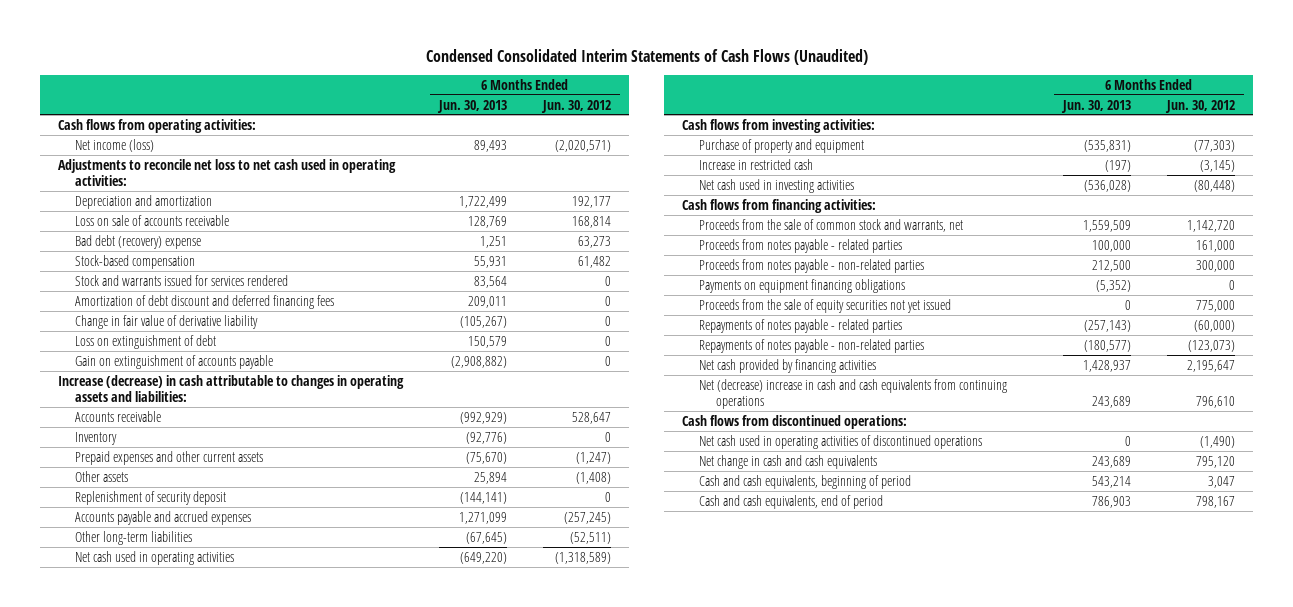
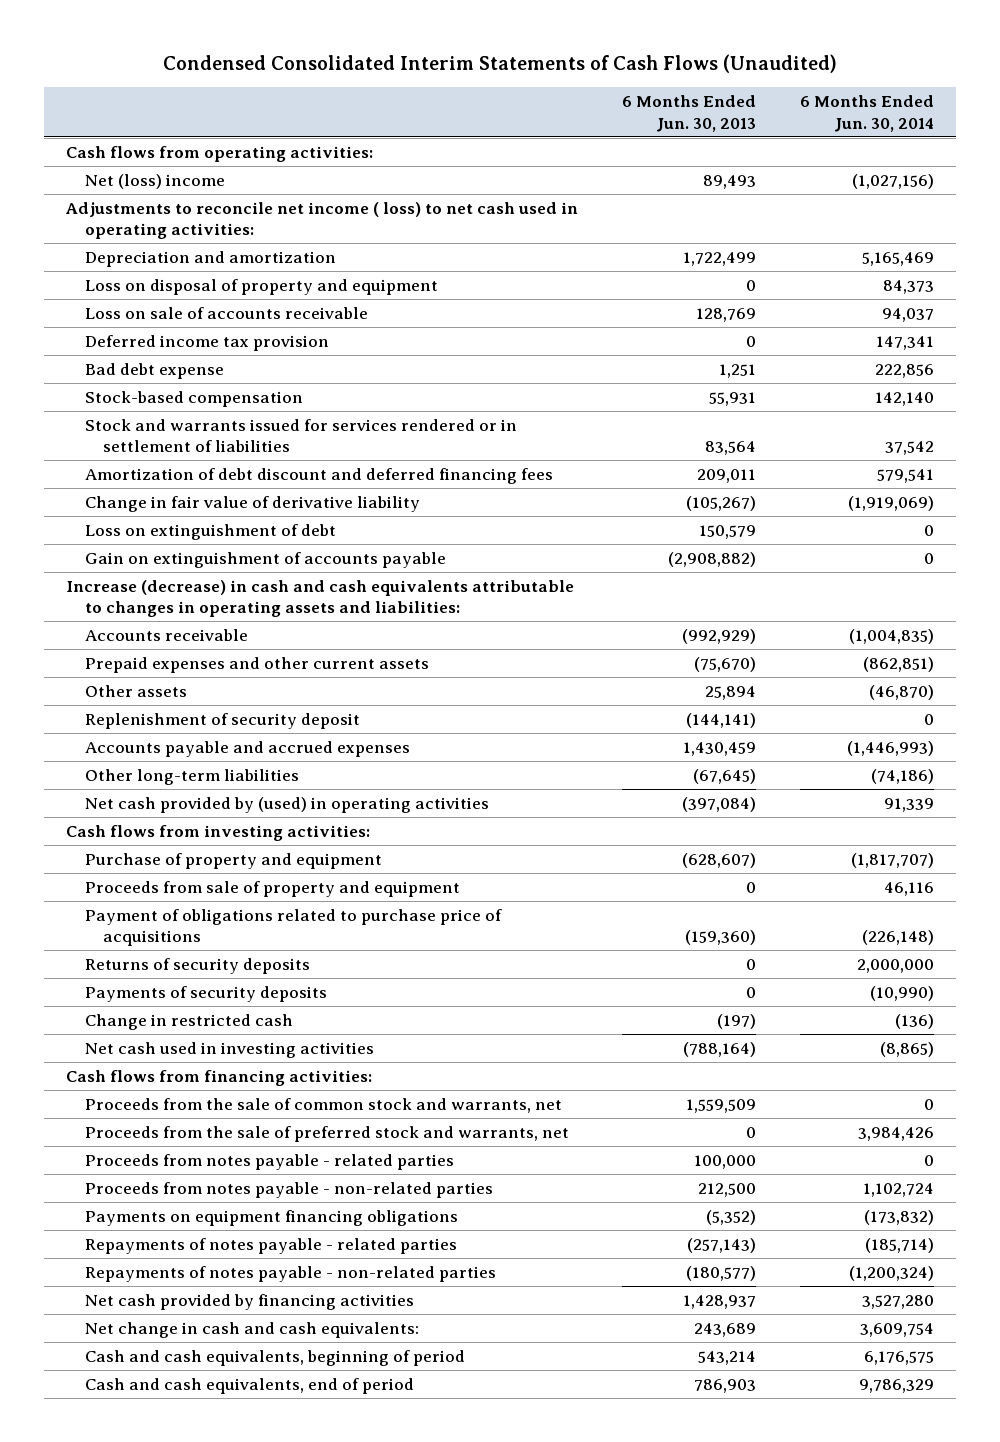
[541,99,612,113] Jun. 30, 2012 -> none
none -> [800,95,935,132] 6 Months Ended Jun. 30, 2014
[75,138,155,152] Net income (loss) -> [84,173,225,189] Net (loss) income
[58,158,397,186] Adjustments to reconcile net loss to net cash used in operating activities: -> [64,201,578,240] Adjustments to reconcile net income ( loss) to net cash used in operating activities:
none -> [84,278,438,295] Loss on disposal of property and equipment
none -> [84,334,329,351] Deferred income tax provision
[75,234,202,249] Bad debt (recovery) expense -> [84,362,224,379] Bad debt expense
[75,274,289,286] Stock and warrants issued for services rendered -> [84,418,517,453] Stock and warrants issued for services rendered or in settlement of liabilities
[58,374,405,402] Increase (decrease) in cash attributable to changes in operating assets and liabilities: -> [65,579,574,618] Increase (decrease) in cash and cash equivalents attributable to changes in operating assets and liabilities:
[75,431,118,445] Inventory -> none
[459,511,508,524] 1,271,099 -> [683,741,757,756] 1,430,459
[75,550,235,565] Net cash used in operating activities -> [84,796,489,813] Net cash provided by (used) in operating activities
[460,551,508,564] (649,220) -> [682,796,757,812] (397,084)
[1083,139,1131,152] (535,831) -> [682,852,757,868] (628,607)
none -> [84,880,460,897] Proceeds from sale of property and equipment
none -> [84,908,502,947] Payment of obligations related to purchase price of acquisitions
none -> [84,957,310,974] Returns of security deposits
none -> [84,985,327,1002] Payments of security deposits
[699,158,814,170] Increase in restricted cash -> [84,1013,293,1030] Change in restricted cash
[1083,179,1131,192] (536,028) -> [683,1041,757,1057] (788,164)
none -> [84,1125,569,1142] Proceeds from the sale of preferred stock and warrants, net
[699,298,952,313] Proceeds from the sale of equity securities not yet issued -> none
[699,378,1008,409] Net (decrease) increase in cash and cash equivalents from continuing operations -> none
[681,414,907,429] Cash flows from discontinued operations: -> none
[699,434,983,449] Net cash used in operating activities of discontinued operations -> none
[699,454,878,469] Net change in cash and cash equivalents -> [84,1321,419,1338] Net change in cash and cash equivalents:

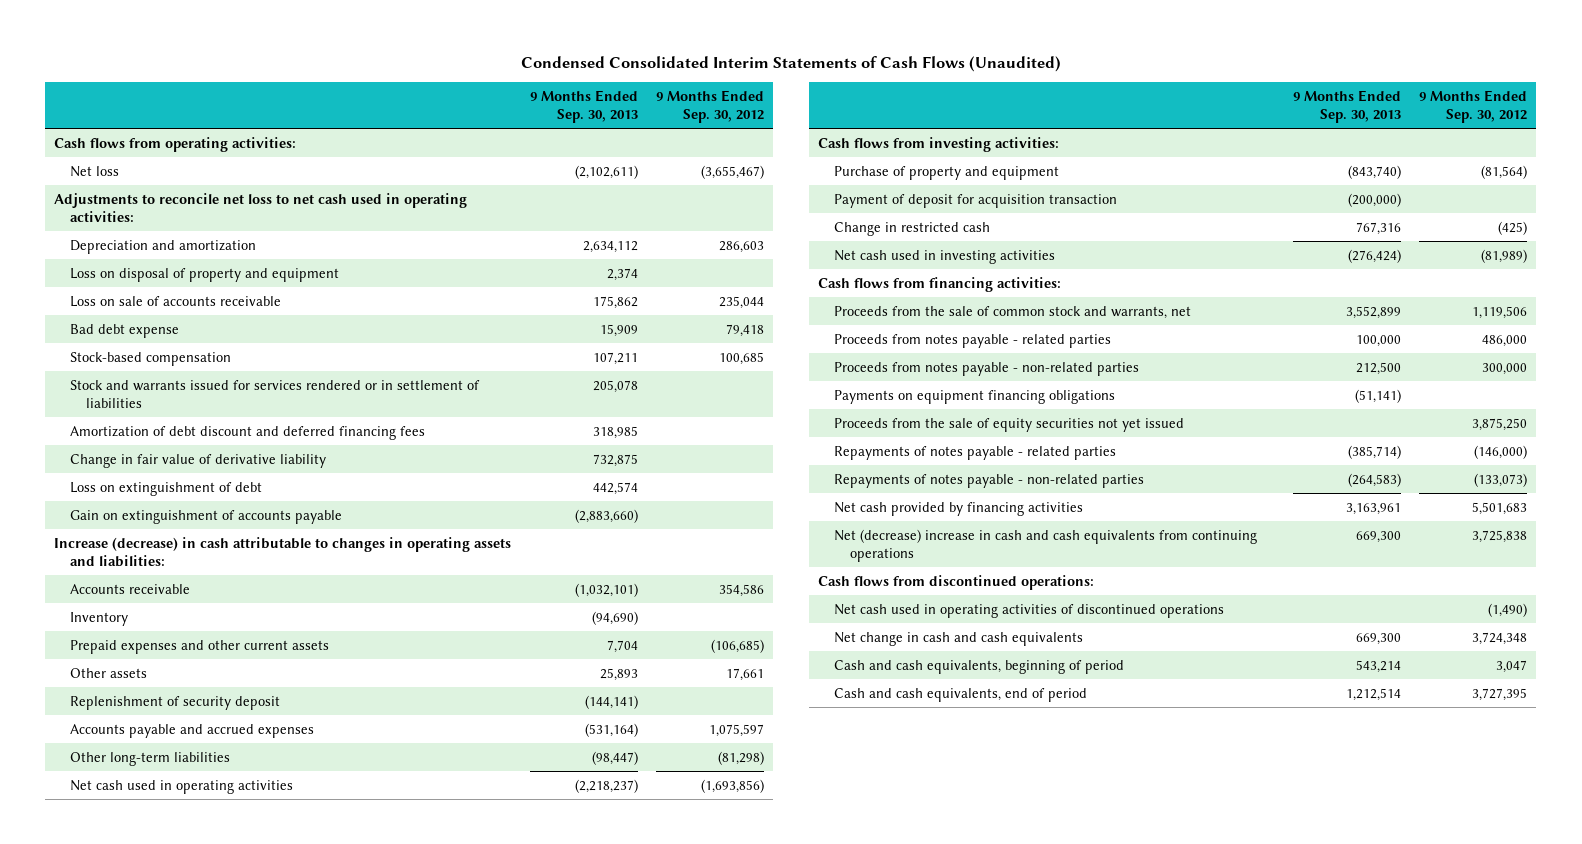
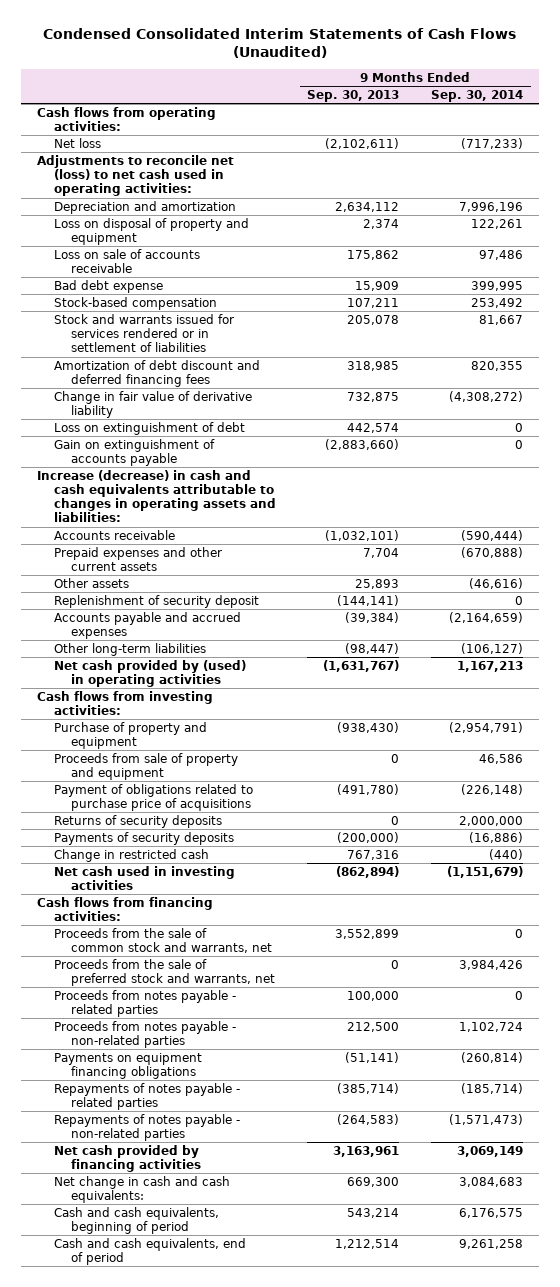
[655,89,764,124] 9 Months Ended Sep. 30, 2012 -> none
none -> [430,89,523,102] Sep. 30, 2014
[54,192,468,222] Adjustments to reconcile net loss to net cash used in operating activities: -> [36,154,234,197] Adjustments to reconcile net (loss) to net cash used in operating activities:
[54,536,512,567] Increase (decrease) in cash attributable to changes in operating assets and liabilities: -> [36,469,277,523] Increase (decrease) in cash and cash equivalents attributable to changes in operating assets and liabilities:
[70,611,129,626] Inventory -> none
[584,722,638,737] (531,164) -> [345,611,400,623] (39,384)
[70,779,294,794] Net cash used in operating activities -> [54,659,247,687] Net cash provided by (used) in operating activities
[574,778,638,793] (2,218,237) -> [323,659,400,672] (1,631,767)
[833,193,1117,208] Payment of deposit for acquisition transaction -> none
[1348,164,1402,179] (843,740) -> [337,721,400,733] (938,430)
none -> [54,752,239,780] Proceeds from sale of property and equipment
none -> [54,783,254,811] Payment of obligations related to purchase price of acquisitions
none -> [54,814,223,828] Returns of security deposits
none -> [54,831,235,845] Payments of security deposits
[1348,248,1402,263] (276,424) -> [336,865,400,878] (862,894)
none -> [54,958,276,986] Proceeds from the sale of preferred stock and warrants, net
[833,417,1184,432] Proceeds from the sale of equity securities not yet issued -> none
[833,528,1257,562] Net (decrease) increase in cash and cash equivalents from continuing operations -> none
[818,574,1095,590] Cash flows from discontinued operations: -> none
[833,603,1224,618] Net cash used in operating activities of discontinued operations -> none
[833,631,1083,646] Net change in cash and cash equivalents -> [54,1175,231,1203] Net change in cash and cash equivalents:

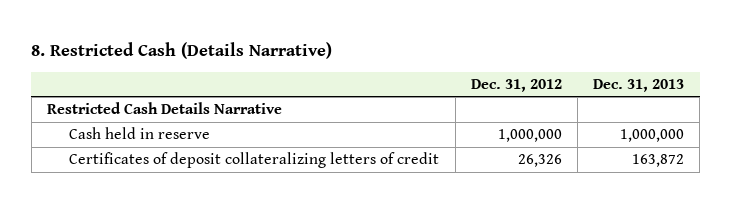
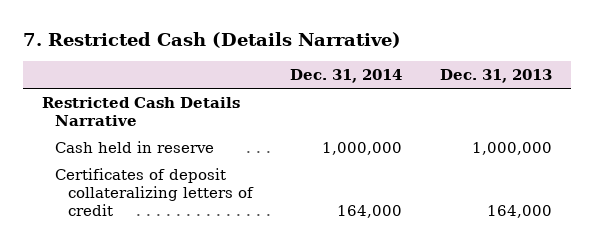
[31,41,333,59] 8. Restricted Cash (Details Narrative) -> [22,32,401,49] 7. Restricted Cash (Details Narrative)
[470,78,562,92] Dec. 31, 2012 -> none
none -> [290,69,403,84] Dec. 31, 2014
[632,154,685,168] 163,872 -> [486,205,552,219] 164,000

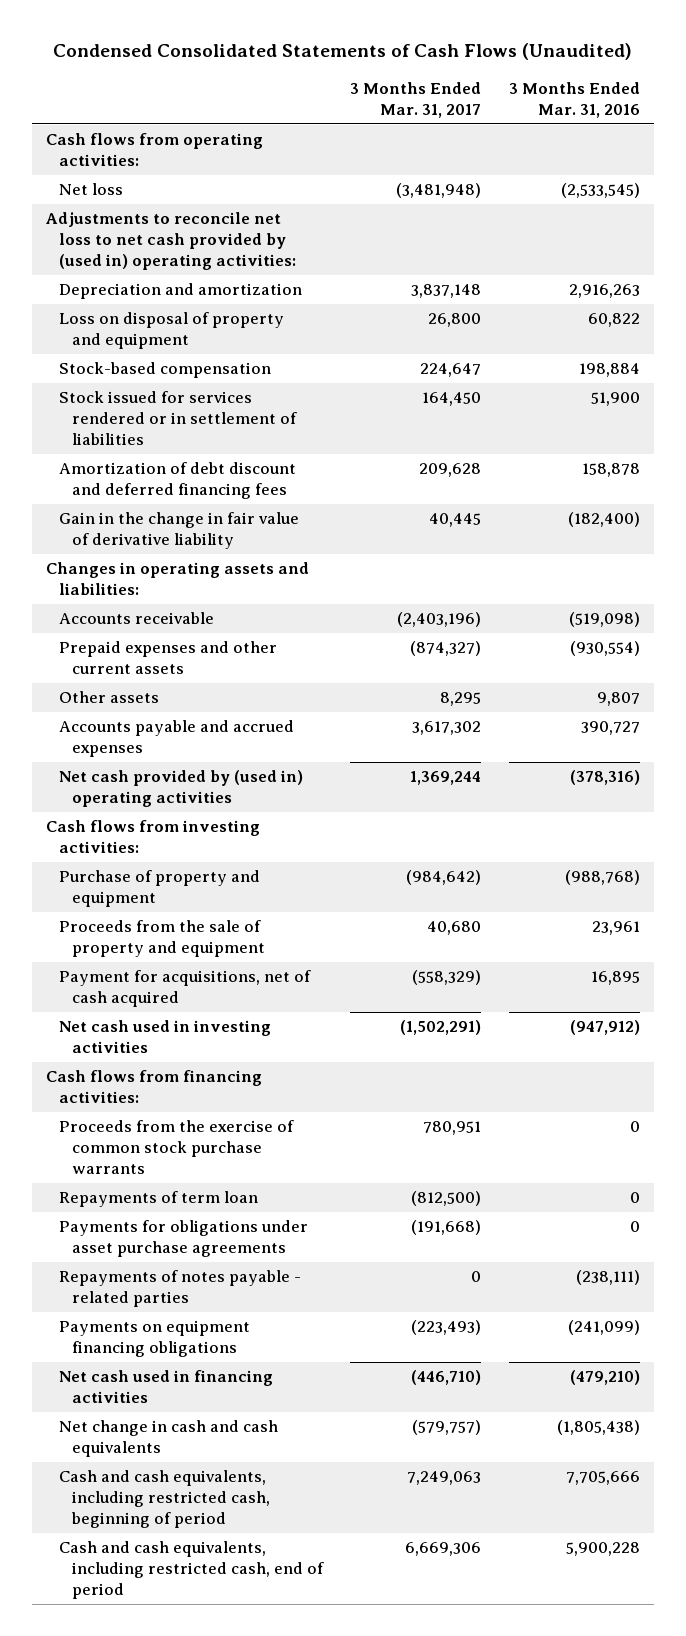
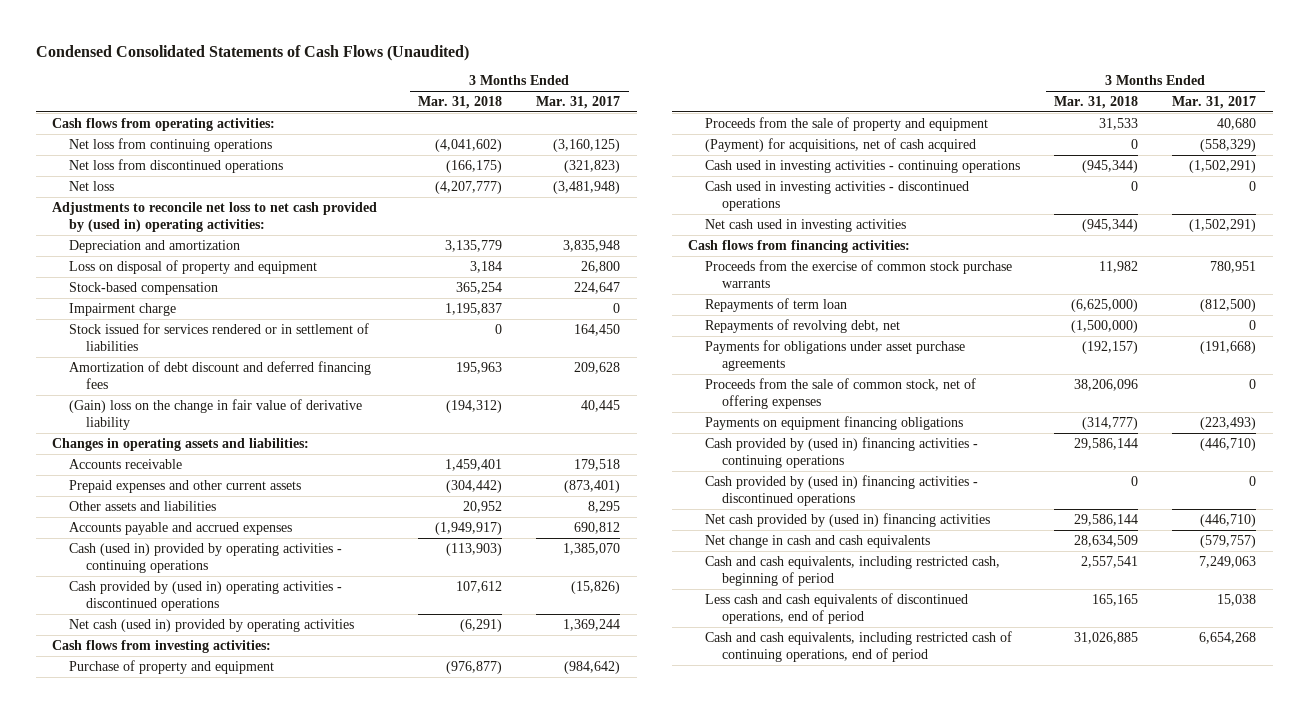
[508,81,640,118] 3 Months Ended Mar. 31, 2016 -> none
none -> [418,96,503,110] Mar. 31, 2018
none -> [69,137,273,152] Net loss from continuing operations
none -> [69,158,284,173] Net loss from discontinued operations
[411,284,482,299] 3,837,148 -> [563,239,621,252] 3,835,948
none -> [69,302,177,316] Impairment charge
[58,512,299,550] Gain in the change in fair value of derivative liability -> [69,398,363,430] (Gain) loss on the change in fair value of derivative liability
[397,612,482,628] (2,403,196) -> [574,458,621,471] 179,518
[410,641,482,657] (874,327) -> [564,479,621,493] (873,401)
[58,691,159,704] Other assets -> [69,500,217,511] Other assets and liabilities
[412,721,482,736] 3,617,302 -> [574,521,621,534] 690,812
none -> [69,542,343,573] Cash (used in) provided by operating activities - continuing operations
none -> [69,580,343,611] Cash provided by (used in) operating activities - discontinued operations
[58,770,303,808] Net cash provided by (used in) operating activities -> [69,618,355,632] Net cash (used in) provided by operating activities
[58,970,311,1008] Payment for acquisitions, net of cash acquired -> [705,137,977,152] (Payment) for acquisitions, net of cash acquired
none -> [705,159,1021,173] Cash used in investing activities - continuing operations
none -> [705,180,970,211] Cash used in investing activities - discontinued operations
none -> [705,318,901,333] Repayments of revolving debt, net
[58,1270,301,1308] Repayments of notes payable - related parties -> none
none -> [705,377,977,409] Proceeds from the sale of common stock, net of offering expenses
none -> [705,436,979,468] Cash provided by (used in) financing activities - continuing operations
none -> [705,474,979,506] Cash provided by (used in) financing activities - discontinued operations
[58,1370,273,1404] Net cash used in financing activities -> [705,512,991,527] Net cash provided by (used in) financing activities
none -> [705,592,969,624] Less cash and cash equivalents of discontinued operations, end of period
[58,1541,324,1600] Cash and cash equivalents, including restricted cash, end of period -> [705,630,1013,662] Cash and cash equivalents, including restricted cash of continuing operations, end of period
[405,1542,482,1557] 6,669,306 -> [1199,631,1257,644] 6,654,268

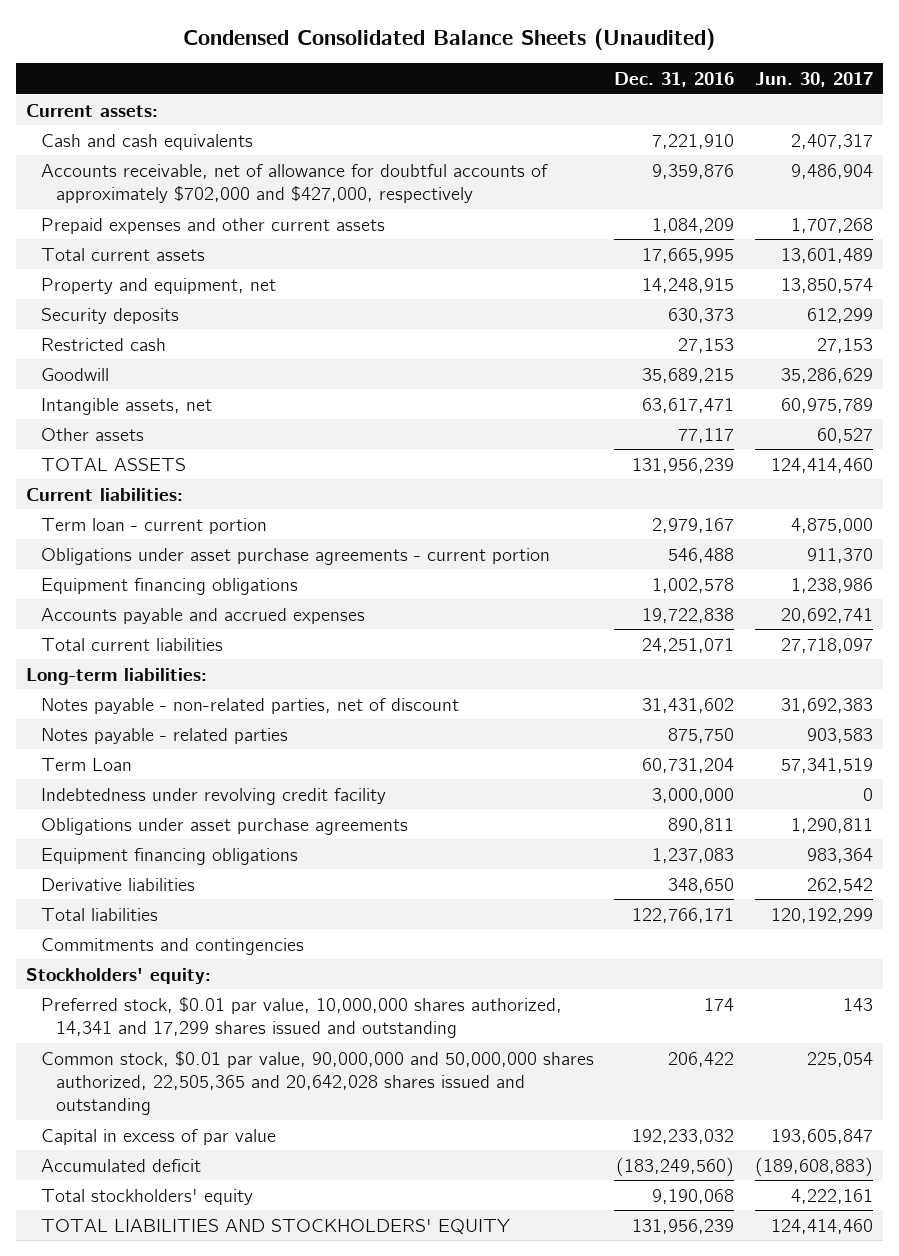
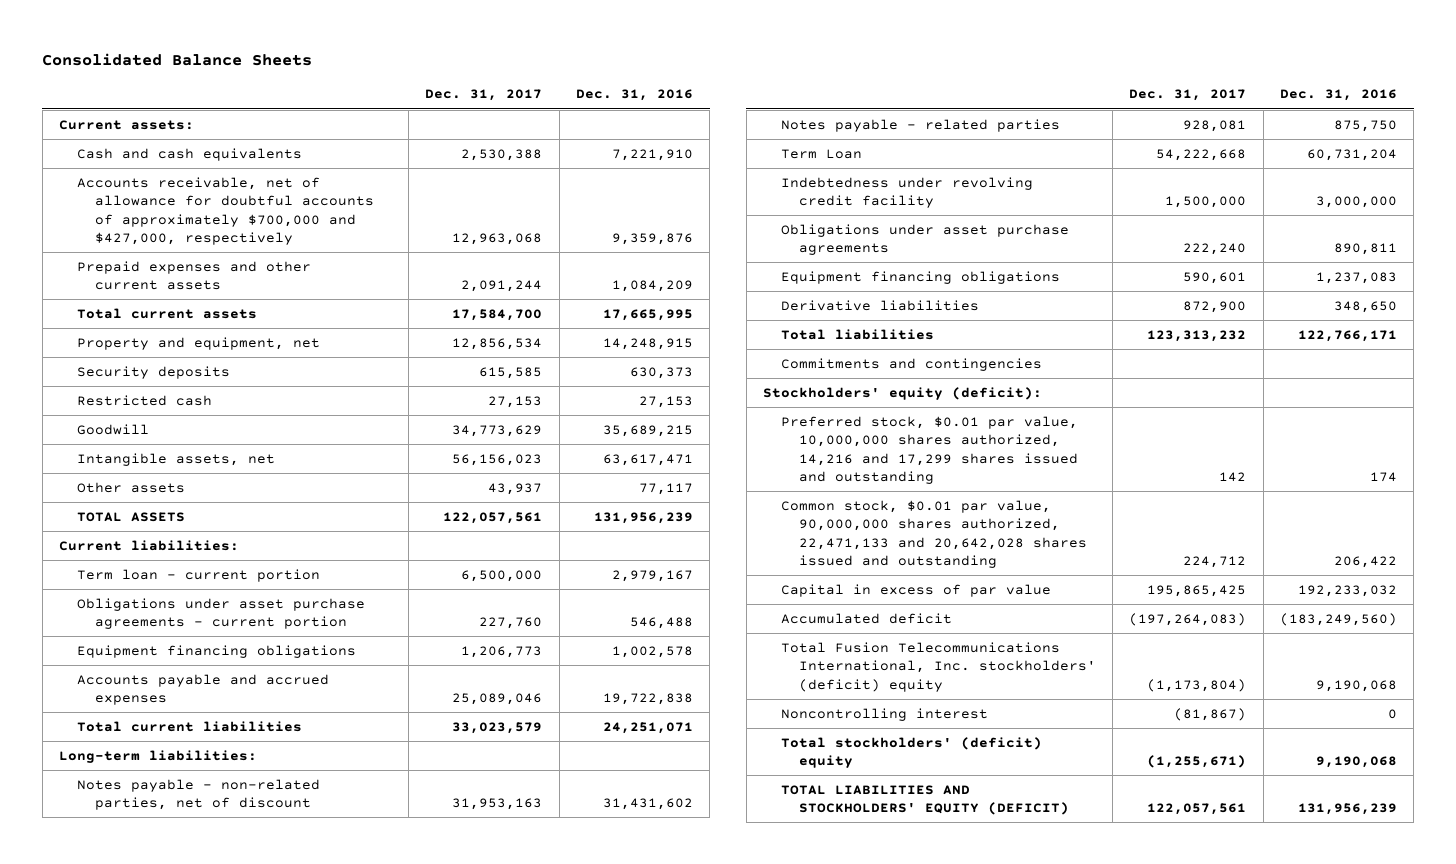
[183,27,716,50] Condensed Consolidated Balance Sheets (Unaudited) -> [42,52,313,66] Consolidated Balance Sheets
[754,71,873,87] Jun. 30, 2017 -> none
none -> [425,89,543,102] Dec. 31, 2017
[40,163,548,203] Accounts receivable, net of allowance for doubtful accounts of approximately $702,000 and $427,000, respectively -> [76,176,374,245] Accounts receivable, net of allowance for doubtful accounts of approximately $700,000 and $427,000, respectively
[26,967,212,984] Stockholders' equity: -> [763,386,1043,400] Stockholders' equity (deficit):
[40,996,562,1038] Preferred stock, $0.01 par value, 10,000,000 shares authorized, 14,341 and 17,299 shares issued and outstanding -> [780,415,1078,484] Preferred stock, $0.01 par value, 10,000,000 shares authorized, 14,216 and 17,299 shares issued and outstanding
[40,1050,594,1116] Common stock, $0.01 par value, 90,000,000 and 50,000,000 shares authorized, 22,505,365 and 20,642,028 shares issued and outstanding -> [780,499,1087,568] Common stock, $0.01 par value, 90,000,000 shares authorized, 22,471,133 and 20,642,028 shares issued and outstanding
[40,1188,253,1205] Total stockholders' equity -> [780,641,1096,692] Total Fusion Telecommunications International, Inc. stockholders' (deficit) equity
none -> [780,707,988,721] Noncontrolling interest
none -> [780,736,1042,769] Total stockholders' (deficit) equity
[40,1218,510,1235] TOTAL LIABILITIES AND STOCKHOLDERS' EQUITY -> [780,784,1069,816] TOTAL LIABILITIES AND STOCKHOLDERS' EQUITY (DEFICIT)

